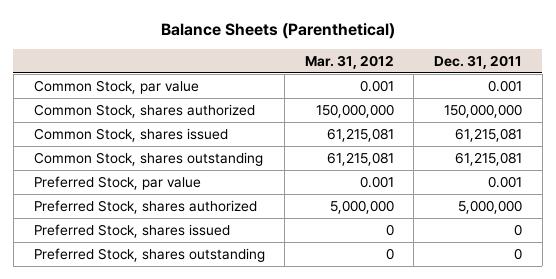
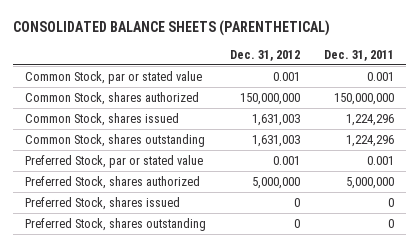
[160,23,395,40] Balance Sheets (Parenthetical) -> [12,19,330,36] CONSOLIDATED BALANCE SHEETS (PARENTHETICAL)
[304,54,394,69] Mar. 31, 2012 -> none
none -> [229,49,300,61] Dec. 31, 2012
[33,79,199,94] Common Stock, par value -> [24,70,202,84] Common Stock, par or stated value
[455,127,523,142] 61,215,081 -> [346,113,395,126] 1,224,296
[455,151,523,166] 61,215,081 -> [346,134,395,147] 1,224,296
[33,175,201,190] Preferred Stock, par value -> [24,154,203,168] Preferred Stock, par or stated value

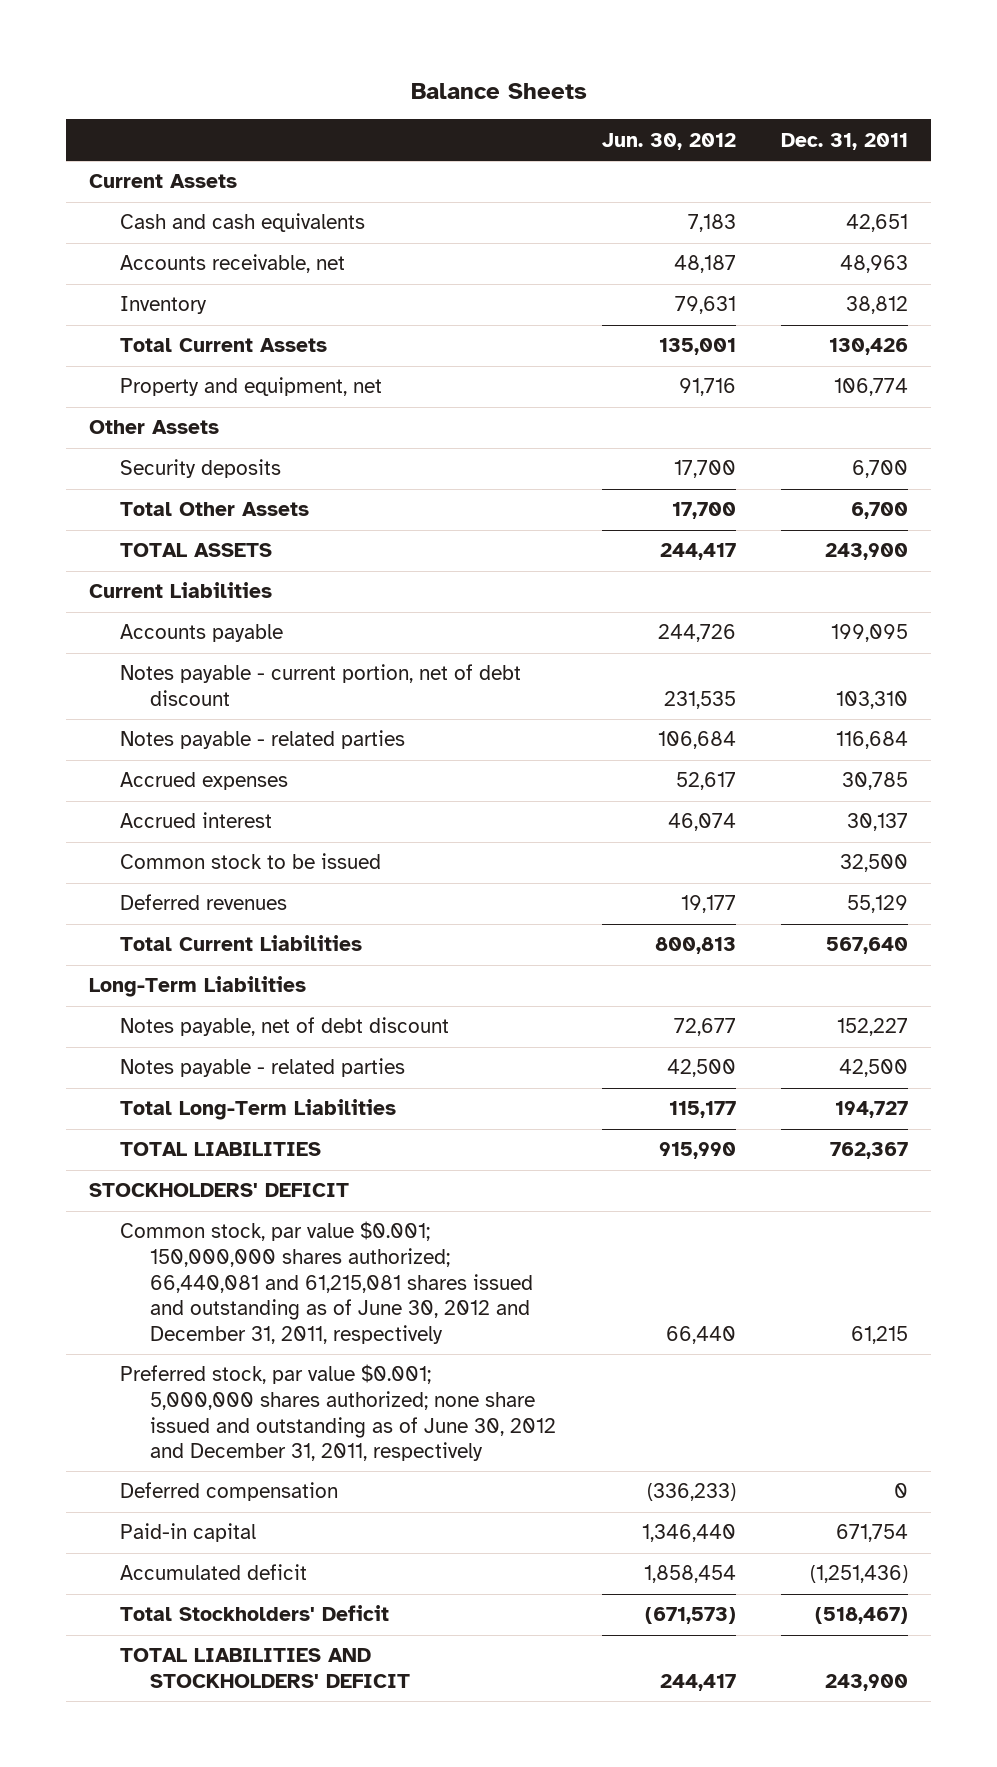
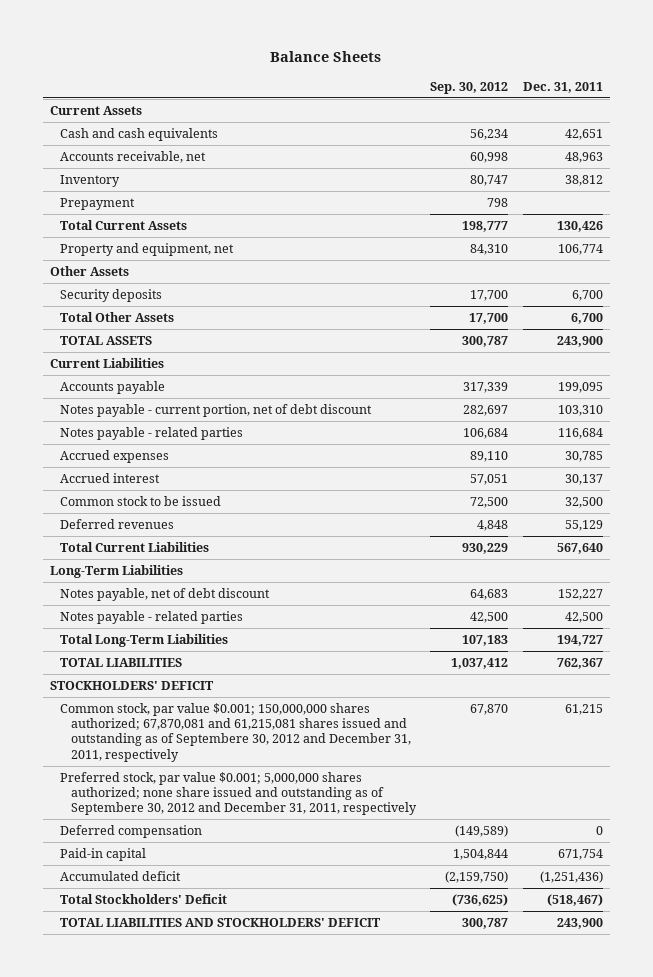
[601,132,736,150] Jun. 30, 2012 -> none
none -> [430,81,509,94] Sep. 30, 2012
none -> [60,197,136,210] Prepayment
[119,1221,534,1344] Common stock, par value $0.001; 150,000,000 shares authorized; 66,440,081 and 61,215,081 shares issued and outstanding as of June 30, 2012 and December 31, 2011, respectively -> [60,702,411,762] Common stock, par value $0.001; 150,000,000 shares authorized; 67,870,081 and 61,215,081 shares issued and outstanding as of Septembere 30, 2012 and December 31, 2011, respectively
[119,1364,557,1462] Preferred stock, par value $0.001; 5,000,000 shares authorized; none share issued and outstanding as of June 30, 2012 and December 31, 2011, respectively -> [60,771,417,816] Preferred stock, par value $0.001; 5,000,000 shares authorized; none share issued and outstanding as of Septembere 30, 2012 and December 31, 2011, respectively

